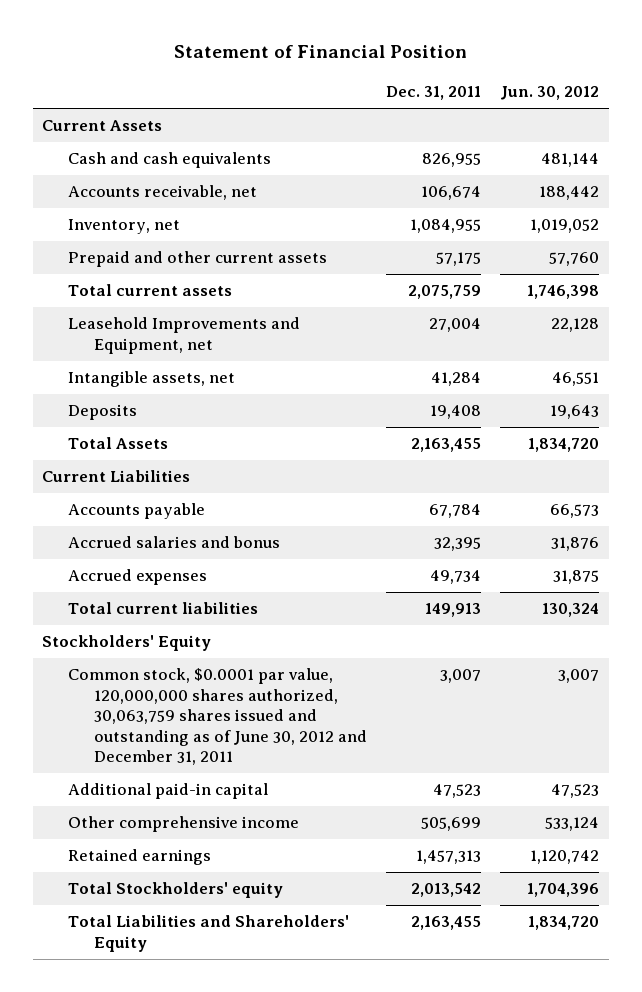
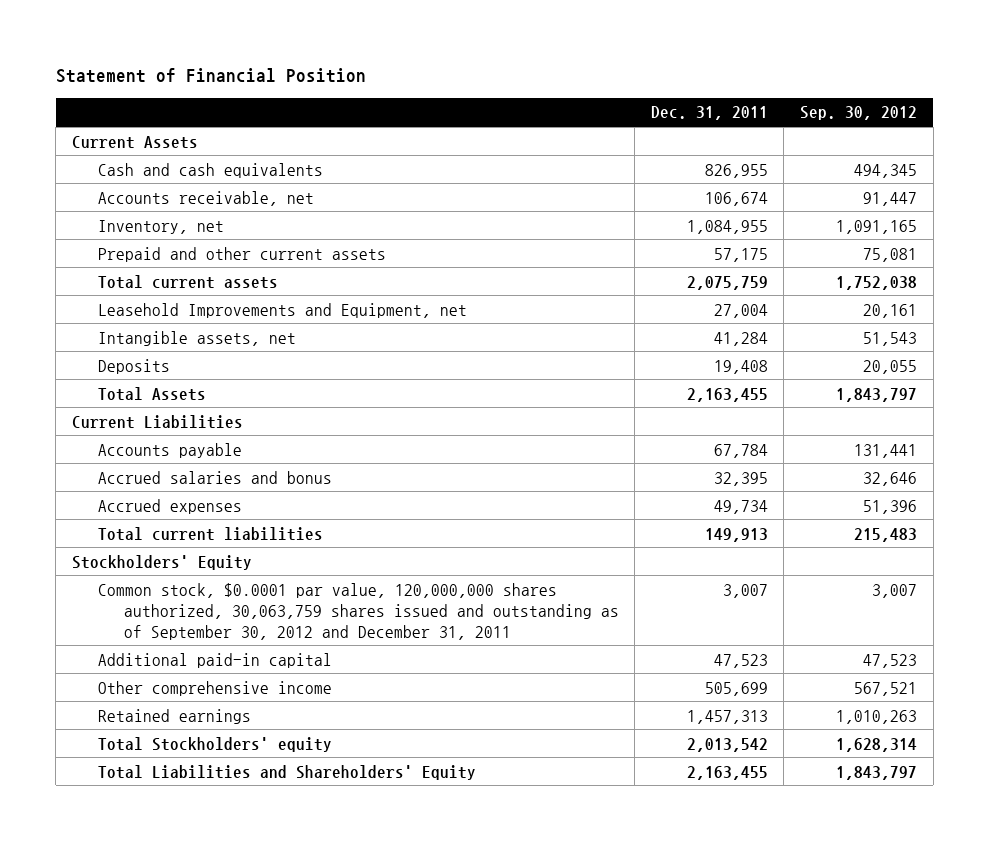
[500,86,600,101] Jun. 30, 2012 -> none
none -> [800,106,918,121] Sep. 30, 2012
[67,668,367,766] Common stock, $0.0001 par value, 120,000,000 shares authorized, 30,063,759 shares issued and outstanding as of June 30, 2012 and December 31, 2011 -> [97,582,619,640] Common stock, $0.0001 par value, 120,000,000 shares authorized, 30,063,759 shares issued and outstanding as of September 30, 2012 and December 31, 2011

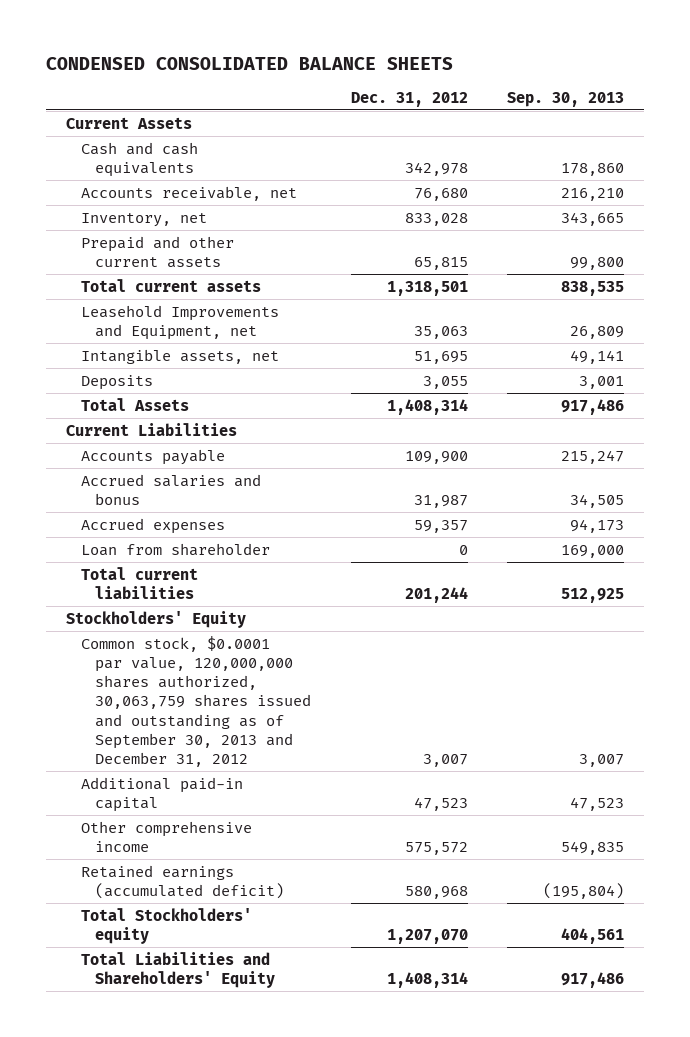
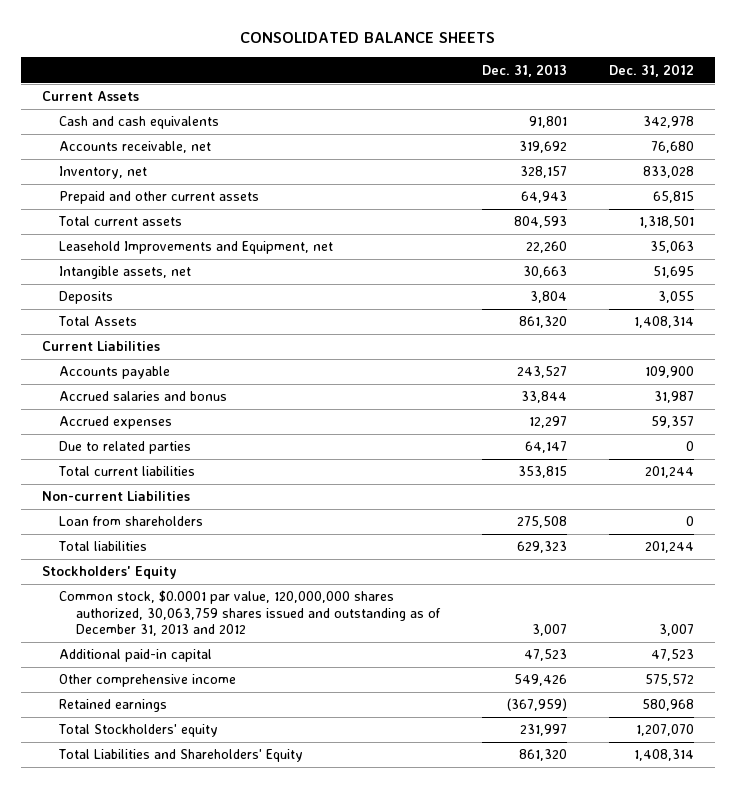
[46,56,454,70] CONDENSED CONSOLIDATED BALANCE SHEETS -> [240,32,496,44] CONSOLIDATED BALANCE SHEETS
[507,91,625,107] Sep. 30, 2013 -> none
none -> [481,63,567,77] Dec. 31, 2013
[80,542,270,556] Loan from shareholder -> none
none -> [59,441,192,455] Due to related parties
none -> [42,491,191,502] Non-current Liabilities
none -> [59,516,204,527] Loan from shareholders
none -> [58,541,148,552] Total liabilities
[80,635,312,767] Common stock, $0.0001 par value, 120,000,000 shares authorized, 30,063,759 shares issued and outstanding as of September 30, 2013 and December 31, 2012 -> [59,590,441,637] Common stock, $0.0001 par value, 120,000,000 shares authorized, 30,063,759 shares issued and outstanding as of December 31, 2013 and 2012
[80,864,285,899] Retained earnings (accumulated deficit) -> [59,699,168,713] Retained earnings

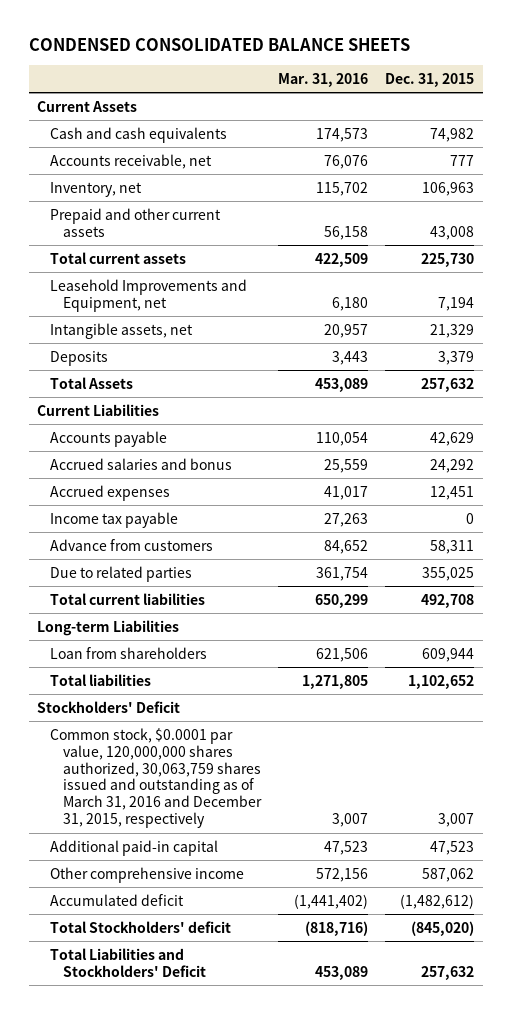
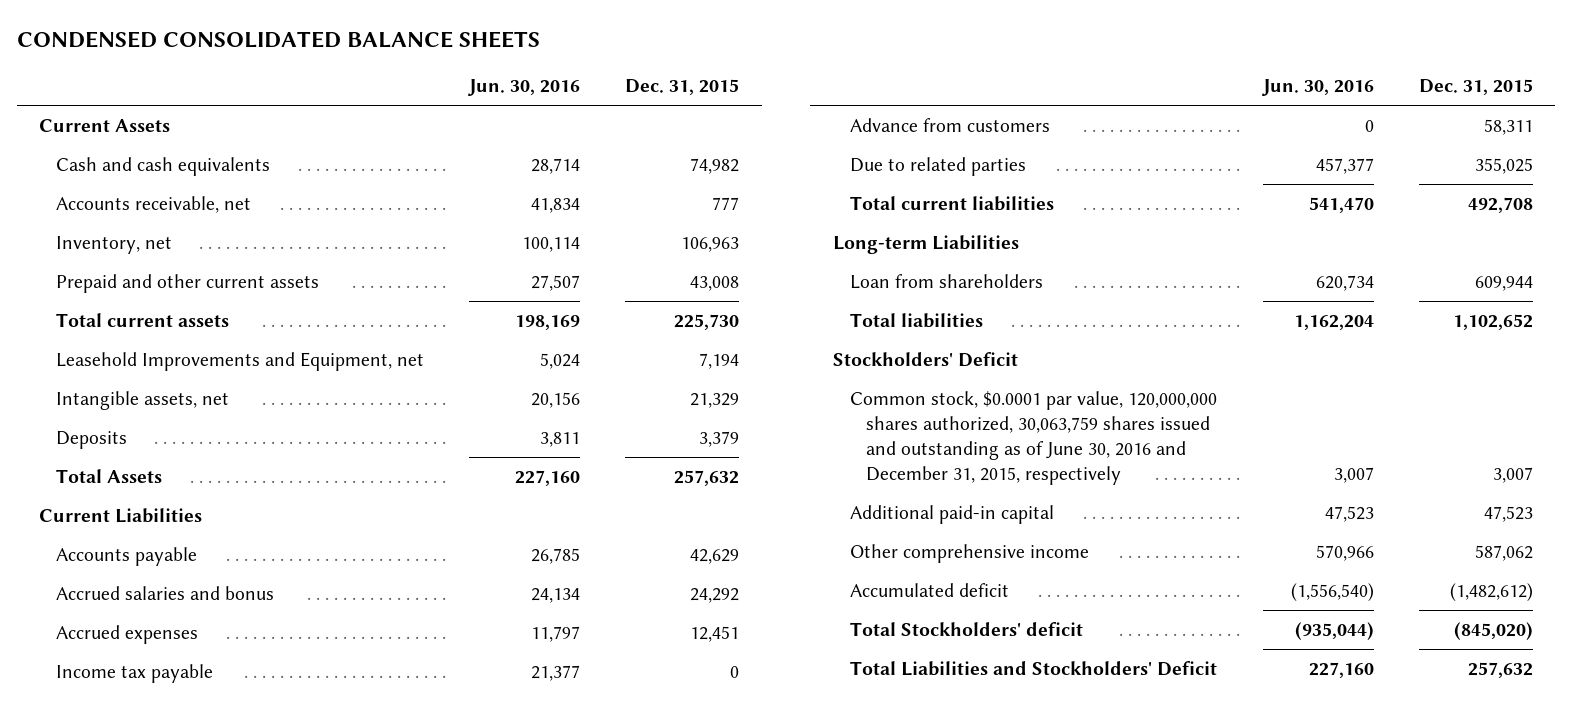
[278,72,369,87] Mar. 31, 2016 -> none
none -> [467,79,580,97] Jun. 30, 2016
[50,727,263,829] Common stock, $0.0001 par value, 120,000,000 shares authorized, 30,063,759 shares issued and outstanding as of March 31, 2016 and December 31, 2015, respectively -> [849,390,1217,485] Common stock, $0.0001 par value, 120,000,000 shares authorized, 30,063,759 shares issued and outstanding as of June 30, 2016 and December 31, 2015, respectively

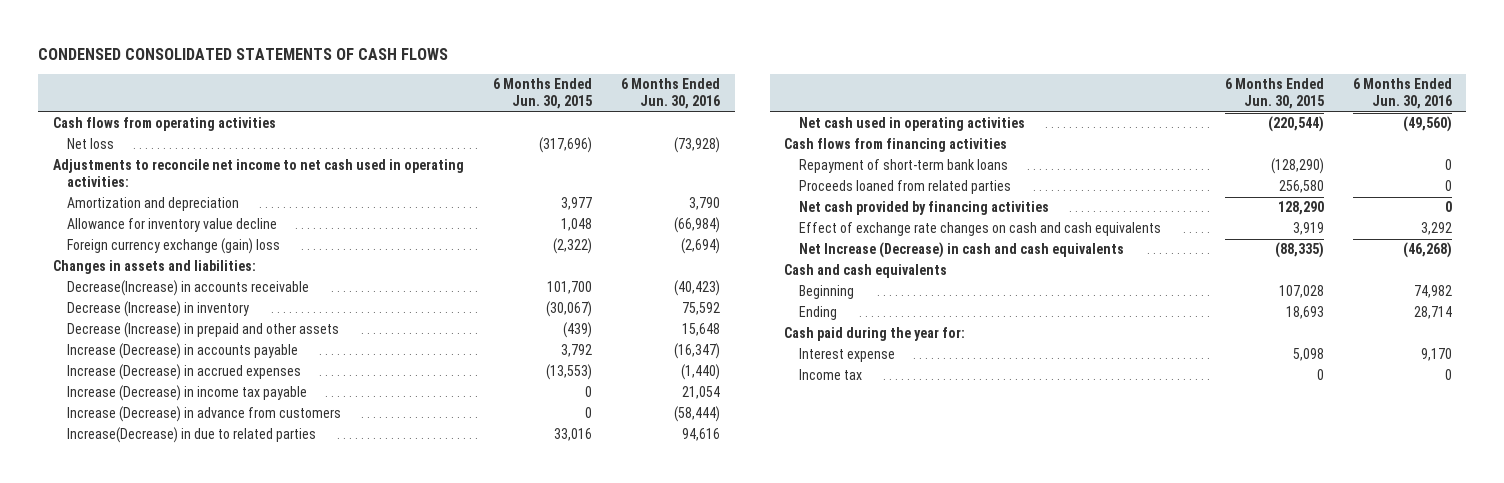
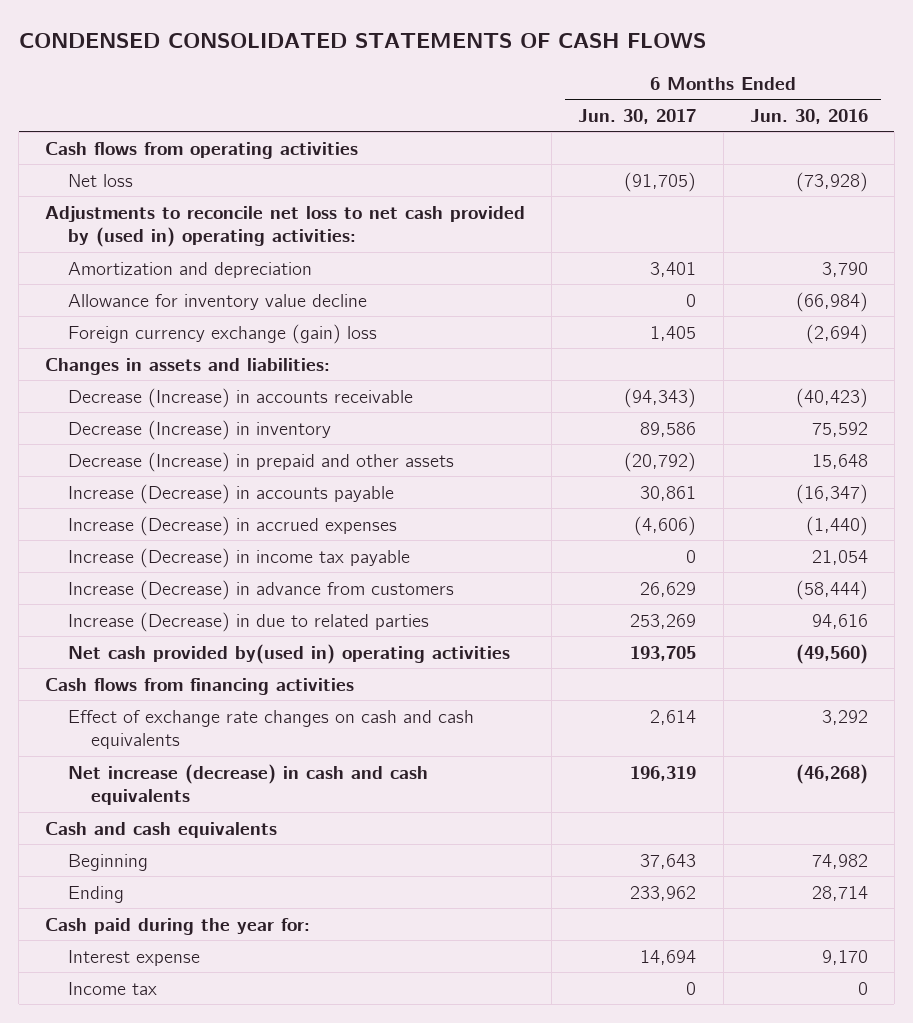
[492,78,592,110] 6 Months Ended Jun. 30, 2015 -> none
none -> [578,109,697,125] Jun. 30, 2017
[52,159,464,188] Adjustments to reconcile net income to net cash used in operating activities: -> [45,205,526,248] Adjustments to reconcile net loss to net cash provided by (used in) operating activities:
[66,280,309,297] Decrease(Increase) in accounts receivable -> [67,387,413,408] Decrease (Increase) in accounts receivable
[66,427,316,444] Increase(Decrease) in due to related parties -> [67,611,429,632] Increase (Decrease) in due to related parties
[798,117,1025,132] Net cash used in operating activities -> [67,643,510,664] Net cash provided by(used in) operating activities
[798,159,1008,174] Repayment of short-term bank loans -> none
[798,180,1011,195] Proceeds loaned from related parties -> none
[798,201,1049,216] Net cash provided by financing activities -> none
[798,242,1124,259] Net Increase (Decrease) in cash and cash equivalents -> [67,763,428,806] Net increase (decrease) in cash and cash equivalents

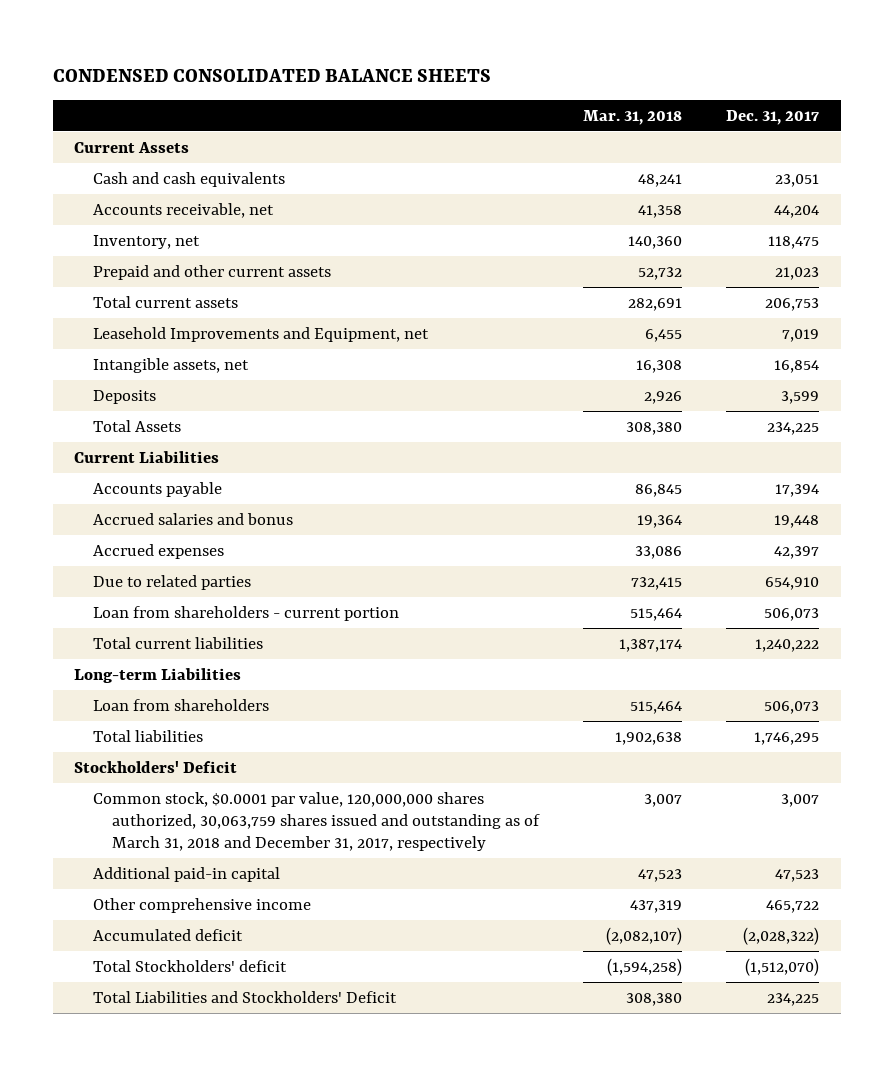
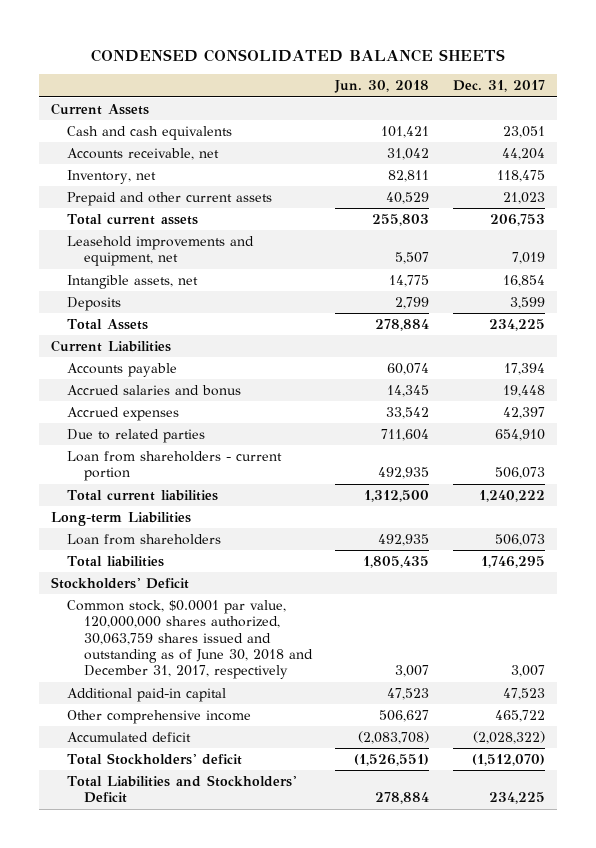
[583,109,683,125] Mar. 31, 2018 -> none
none -> [334,80,430,94] Jun. 30, 2018
[93,326,430,342] Leasehold Improvements and Equipment, net -> [67,235,255,267] Leasehold improvements and equipment, net
[93,791,541,851] Common stock, $0.0001 par value, 120,000,000 shares authorized, 30,063,759 shares issued and outstanding as of March 31, 2018 and December 31, 2017, respectively -> [67,599,313,680] Common stock, $0.0001 par value, 120,000,000 shares authorized, 30,063,759 shares issued and outstanding as of June 30, 2018 and December 31, 2017, respectively

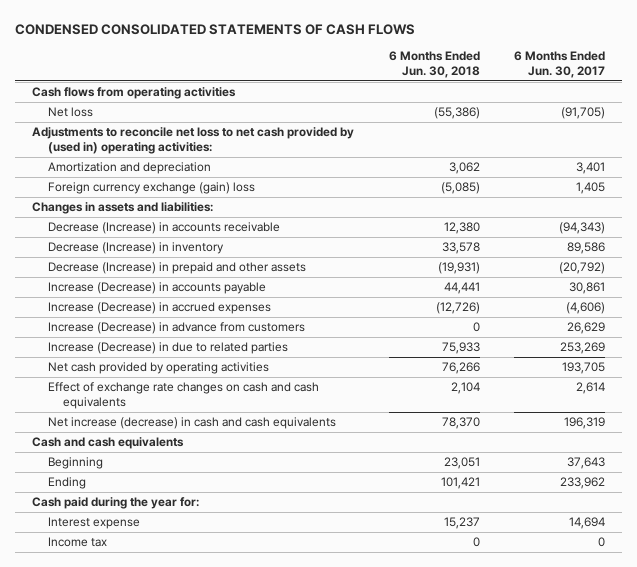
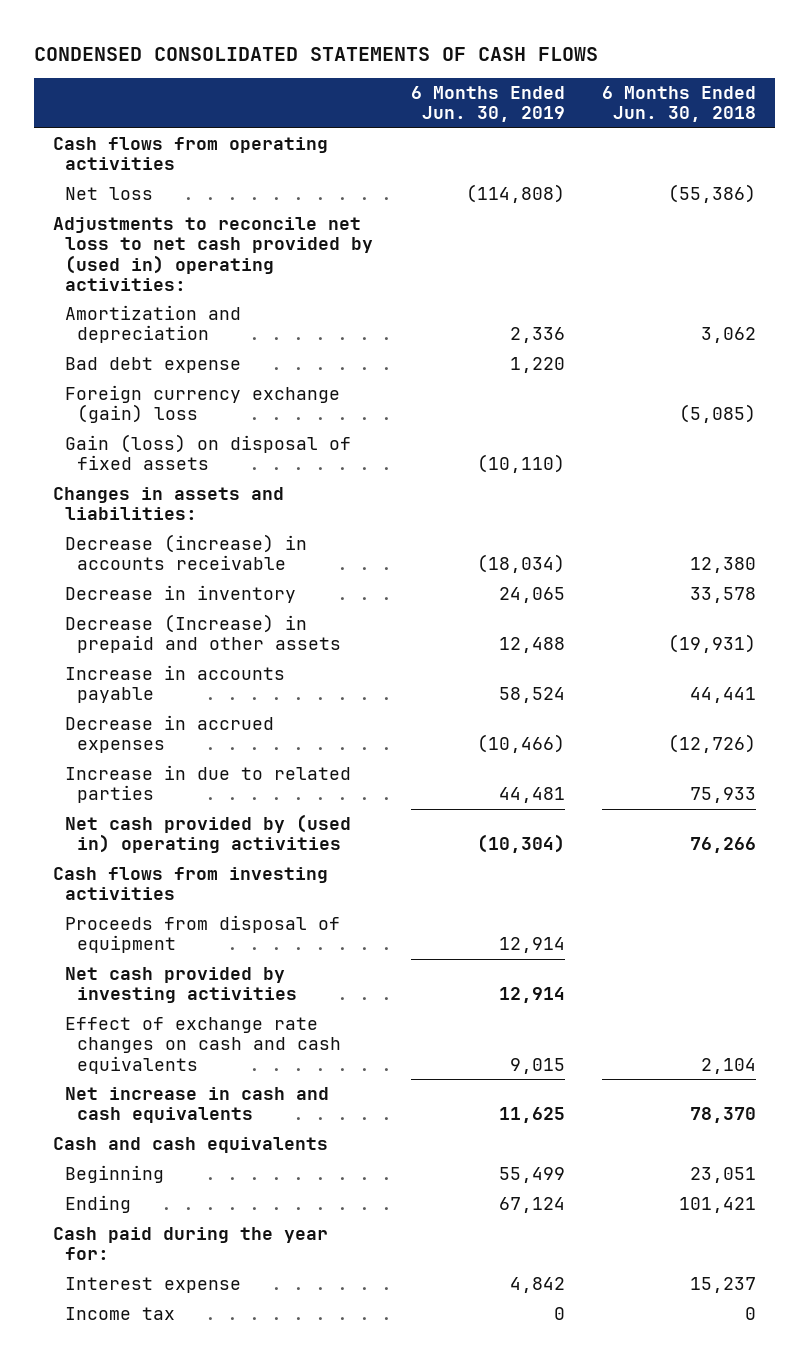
[513,50,605,78] 6 Months Ended Jun. 30, 2017 -> none
none -> [410,86,565,123] 6 Months Ended Jun. 30, 2019
none -> [64,357,241,374] Bad debt expense
none -> [64,434,351,471] Gain (loss) on disposal of fixed assets
[47,222,280,235] Decrease (Increase) in accounts receivable -> [64,534,307,571] Decrease (increase) in accounts receivable
[47,242,224,255] Decrease (Increase) in inventory -> [64,585,296,604] Decrease in inventory
[47,322,305,335] Increase (Decrease) in advance from customers -> none
[47,282,266,295] Increase (Decrease) in accounts payable -> [64,665,285,704] Increase in accounts payable
[47,302,271,315] Increase (Decrease) in accrued expenses -> [64,715,274,754] Decrease in accrued expenses
[47,342,288,355] Increase (Decrease) in due to related parties -> [64,765,351,804] Increase in due to related parties
[47,362,269,375] Net cash provided by operating activities -> [64,814,351,854] Net cash provided by (used in) operating activities
none -> [52,867,328,901] Cash flows from investing activities
none -> [64,915,340,954] Proceeds from disposal of equipment
none -> [64,967,297,1004] Net cash provided by investing activities
[47,417,336,430] Net increase (decrease) in cash and cash equivalents -> [64,1087,329,1124] Net increase in cash and cash equivalents

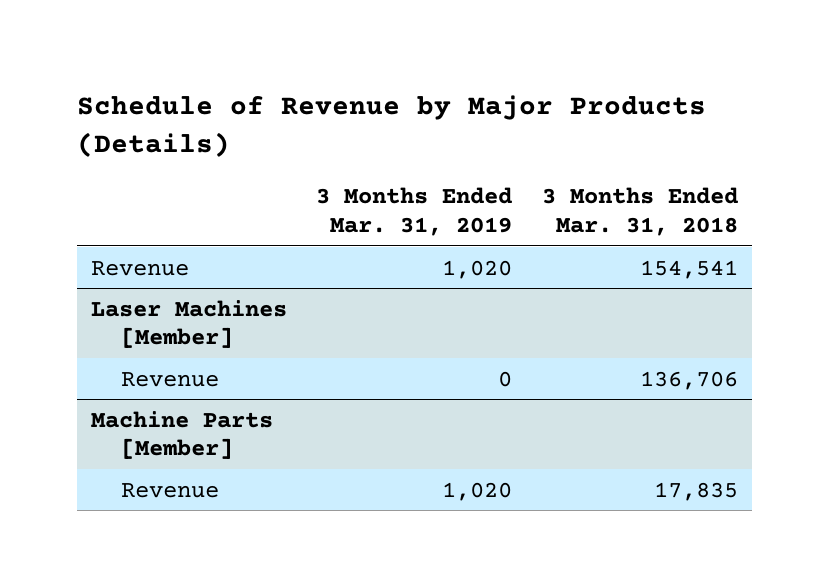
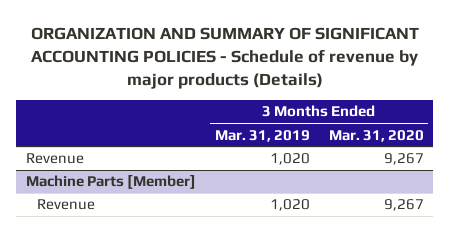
[76,95,706,157] Schedule of Revenue by Major Products (Details) -> [30,27,419,90] ORGANIZATION AND SUMMARY OF SIGNIFICANT ACCOUNTING POLICIES - Schedule of revenue by major products (Details)
[541,187,738,236] 3 Months Ended Mar. 31, 2018 -> none
none -> [328,129,424,142] Mar. 31, 2020
[91,299,288,349] Laser Machines [Member] -> none
[120,371,219,387] Revenue -> none

